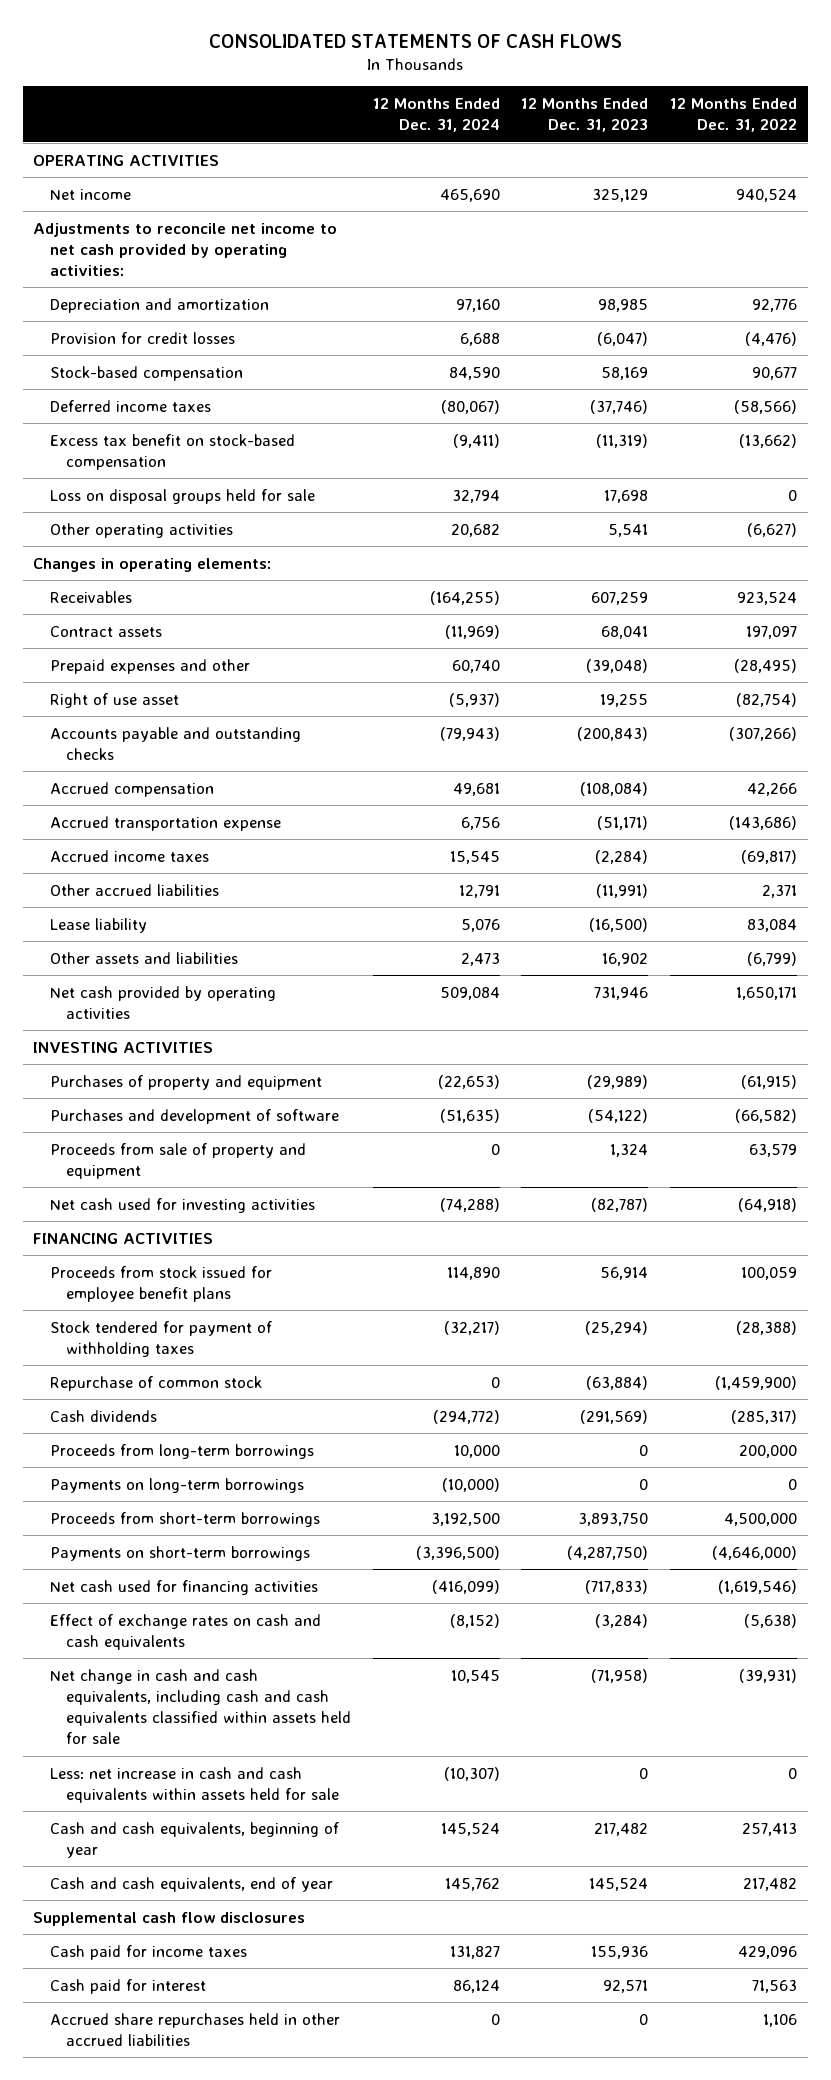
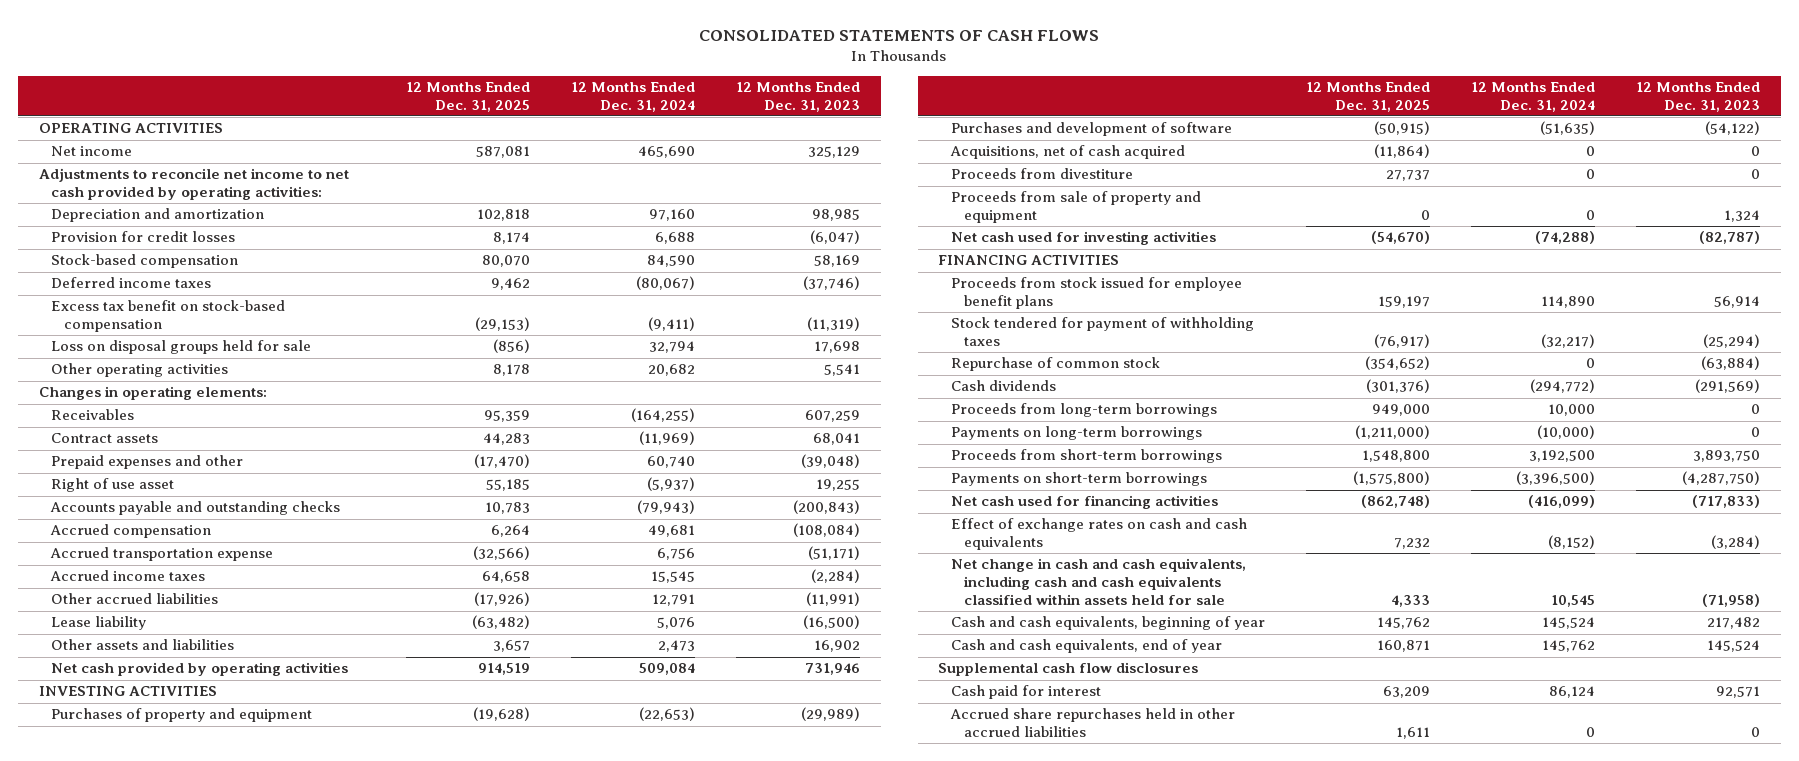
[670,97,798,133] 12 Months Ended Dec. 31, 2022 -> none
none -> [406,82,531,112] 12 Months Ended Dec. 31, 2025
none -> [950,145,1186,160] Acquisitions, net of cash acquired
none -> [951,168,1134,180] Proceeds from divestiture
[49,1766,340,1803] Less: net increase in cash and cash equivalents within assets held for sale -> none
[49,1944,247,1960] Cash paid for income taxes -> none

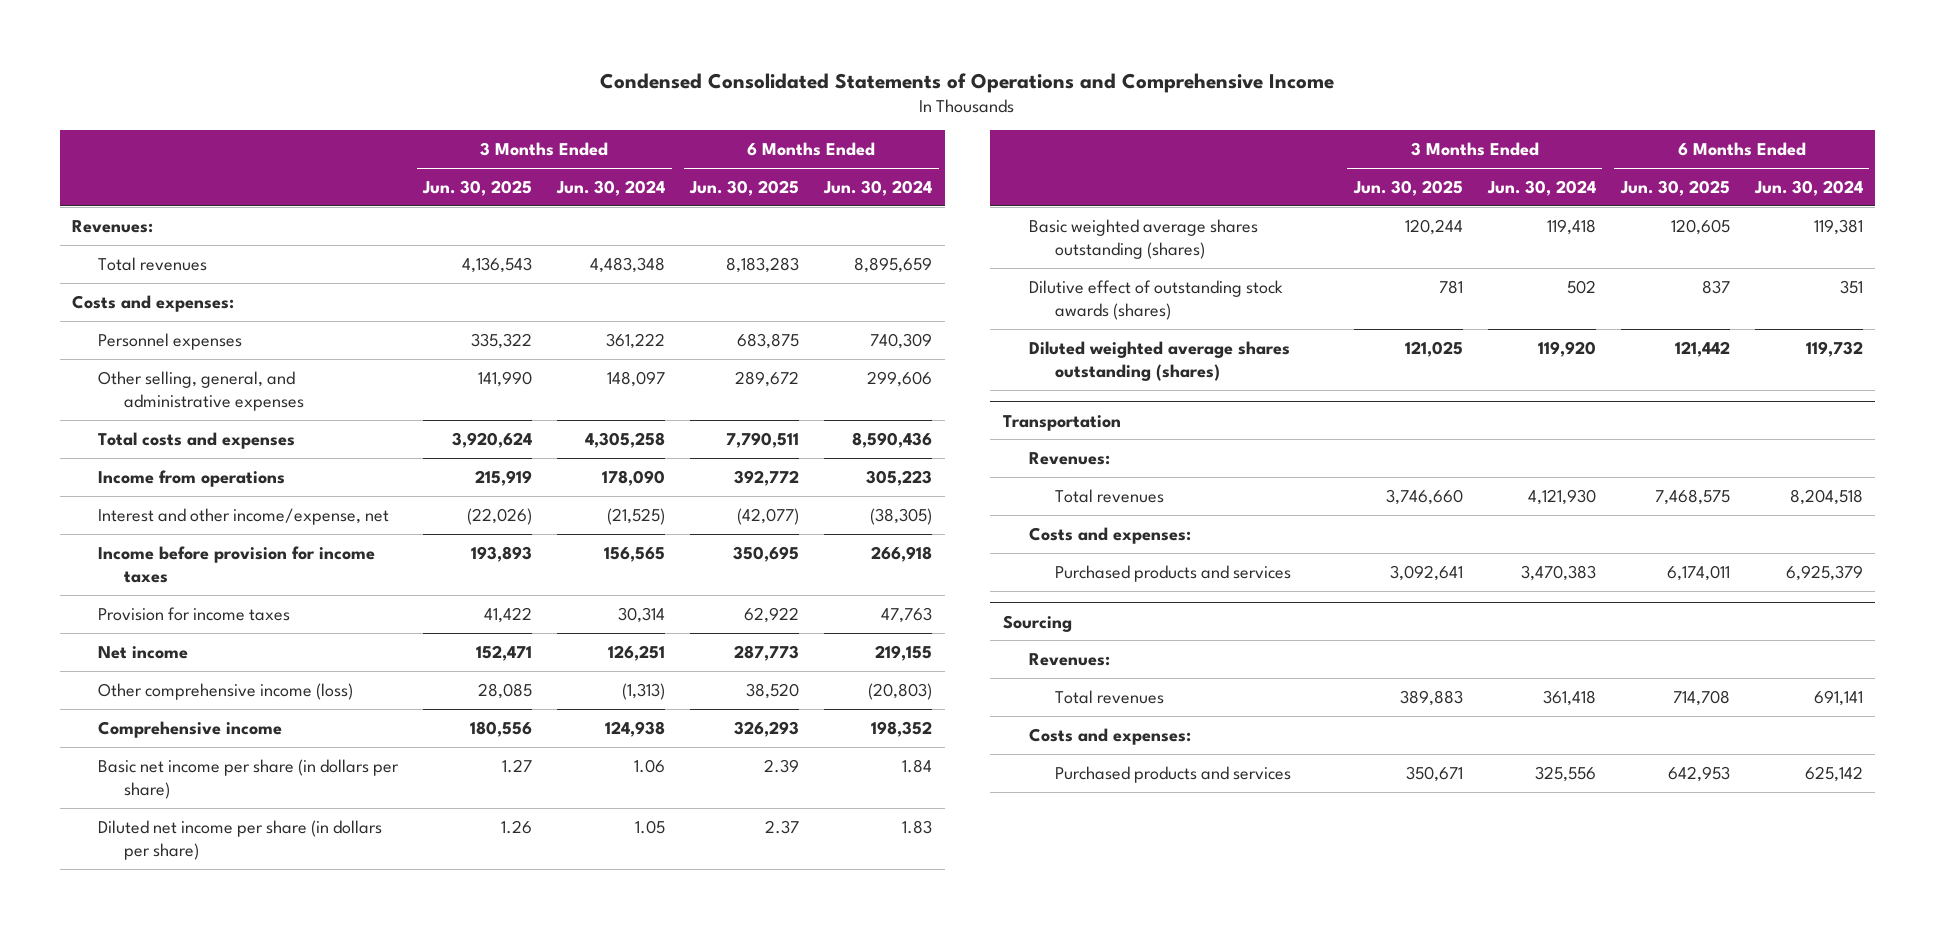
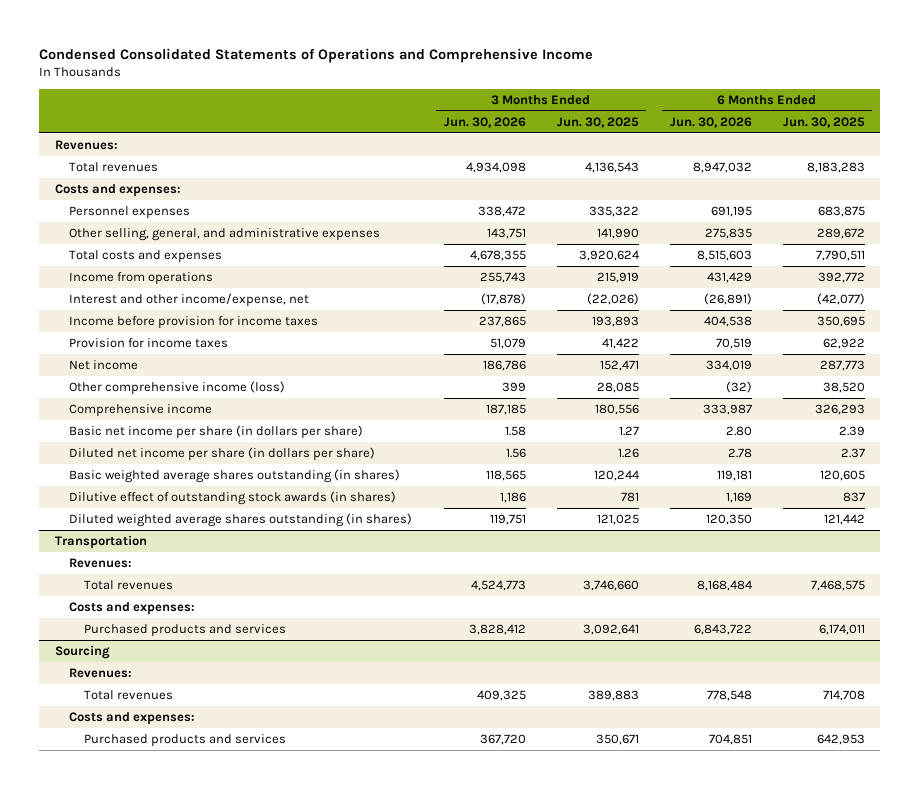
[556,179,666,196] Jun. 30, 2024 -> none
[823,179,933,196] Jun. 30, 2024 -> none
none -> [443,116,526,128] Jun. 30, 2026
none -> [669,116,752,128] Jun. 30, 2026
[1028,218,1258,260] Basic weighted average shares outstanding (shares) -> [69,468,401,483] Basic weighted average shares outstanding (in shares)
[1028,279,1283,321] Dilutive effect of outstanding stock awards (shares) -> [69,490,397,505] Dilutive effect of outstanding stock awards (in shares)
[1028,340,1290,382] Diluted weighted average shares outstanding (shares) -> [69,512,413,527] Diluted weighted average shares outstanding (in shares)

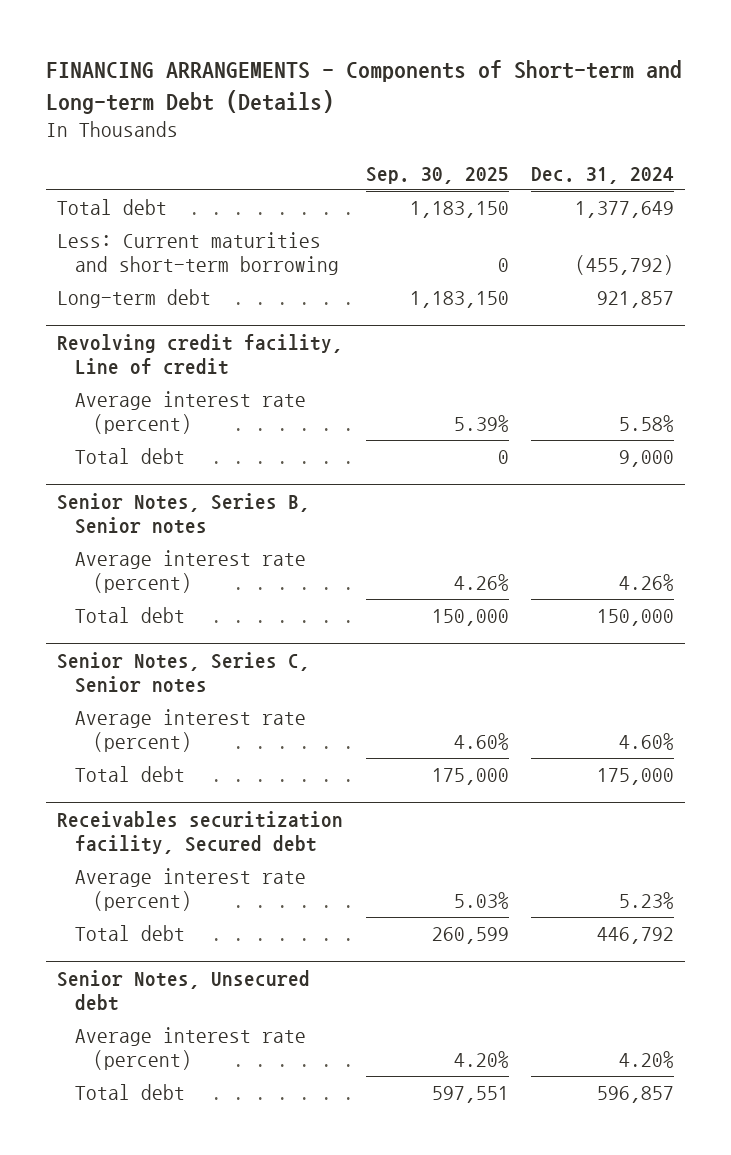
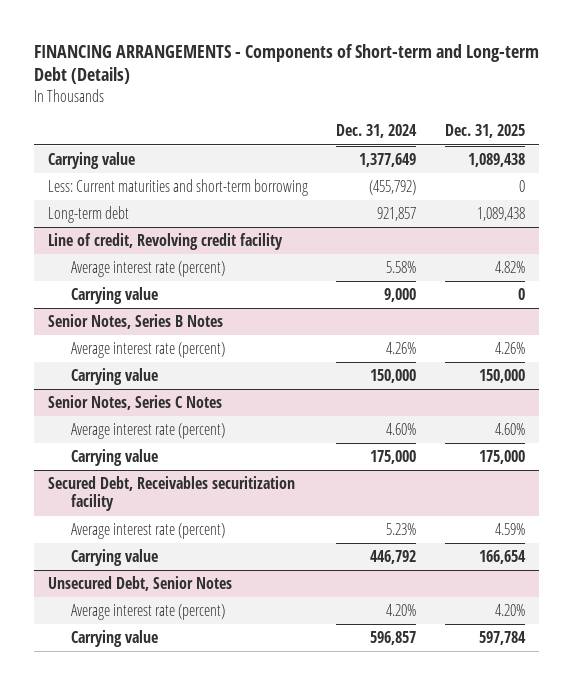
[365,166,509,184] Sep. 30, 2025 -> none
none -> [444,124,525,139] Dec. 31, 2025
[57,199,168,216] Total debt -> [47,152,135,170] Carrying value
[57,334,344,375] Revolving credit facility, Line of credit -> [47,233,283,251] Line of credit, Revolving credit facility
[74,448,185,465] Total debt -> [71,287,159,305] Carrying value
[57,493,311,534] Senior Notes, Series B, Senior notes -> [47,314,223,330] Senior Notes, Series B Notes
[74,607,185,624] Total debt -> [71,368,159,386] Carrying value
[57,652,311,693] Senior Notes, Series C, Senior notes -> [47,395,222,411] Senior Notes, Series C Notes
[74,766,185,783] Total debt -> [71,449,159,467] Carrying value
[57,811,344,854] Receivables securitization facility, Secured debt -> [47,476,295,512] Secured Debt, Receivables securitization facility
[74,925,185,942] Total debt -> [71,549,159,567] Carrying value
[57,970,311,1011] Senior Notes, Unsecured debt -> [47,576,232,592] Unsecured Debt, Senior Notes
[74,1084,185,1101] Total debt -> [71,630,159,648] Carrying value

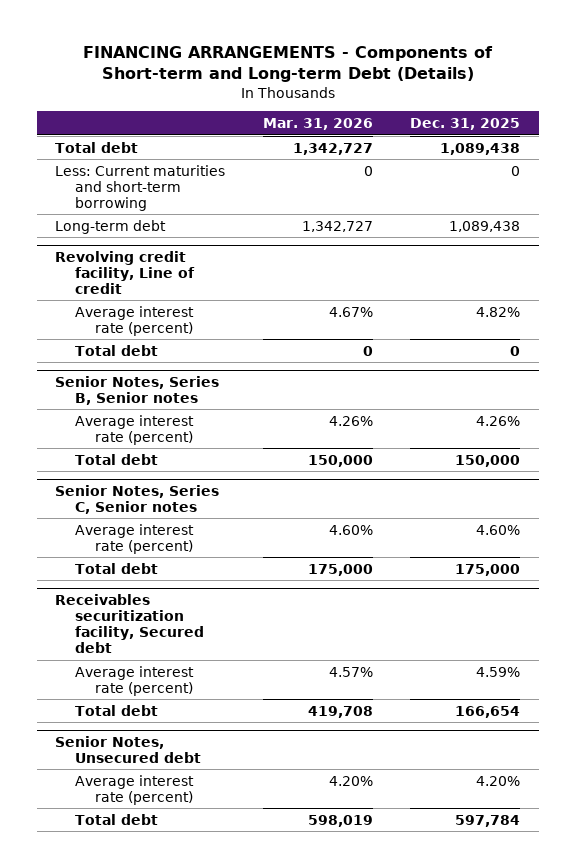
[336,124,418,139] Dec. 31, 2024 -> none
none -> [262,118,373,131] Mar. 31, 2026
[47,152,135,170] Carrying value -> [55,141,139,153] Total debt
[47,233,283,251] Line of credit, Revolving credit facility -> [55,250,196,294] Revolving credit facility, Line of credit
[71,287,159,305] Carrying value -> [75,344,159,356] Total debt
[47,314,223,330] Senior Notes, Series B Notes -> [55,375,220,405] Senior Notes, Series B, Senior notes
[71,368,159,386] Carrying value -> [75,453,159,465] Total debt
[47,395,222,411] Senior Notes, Series C Notes -> [55,484,220,514] Senior Notes, Series C, Senior notes
[71,449,159,467] Carrying value -> [75,562,159,574] Total debt
[47,476,295,512] Secured Debt, Receivables securitization facility -> [55,593,205,654] Receivables securitization facility, Secured debt
[71,549,159,567] Carrying value -> [75,704,159,716] Total debt
[47,576,232,592] Unsecured Debt, Senior Notes -> [55,735,202,763] Senior Notes, Unsecured debt
[71,630,159,648] Carrying value -> [75,813,159,825] Total debt

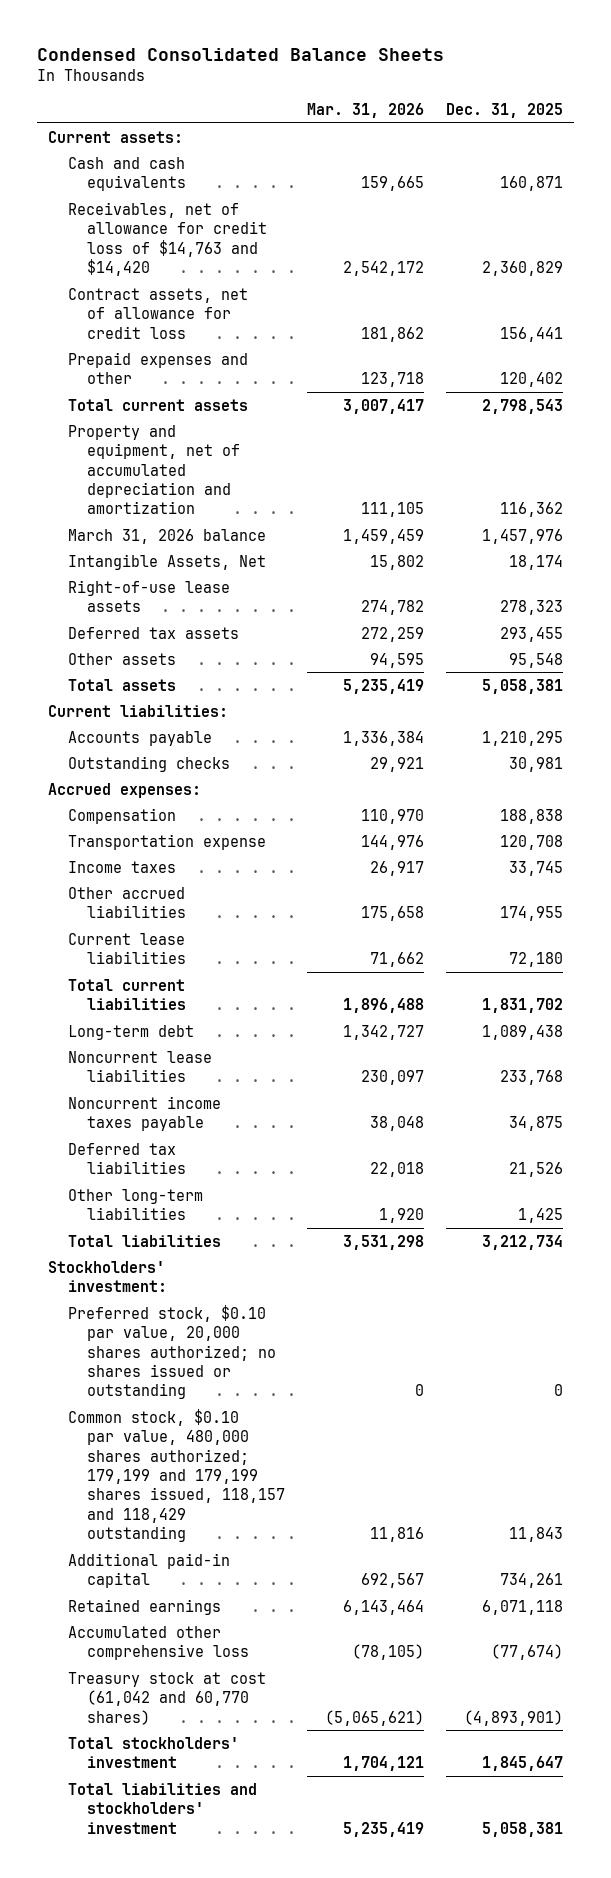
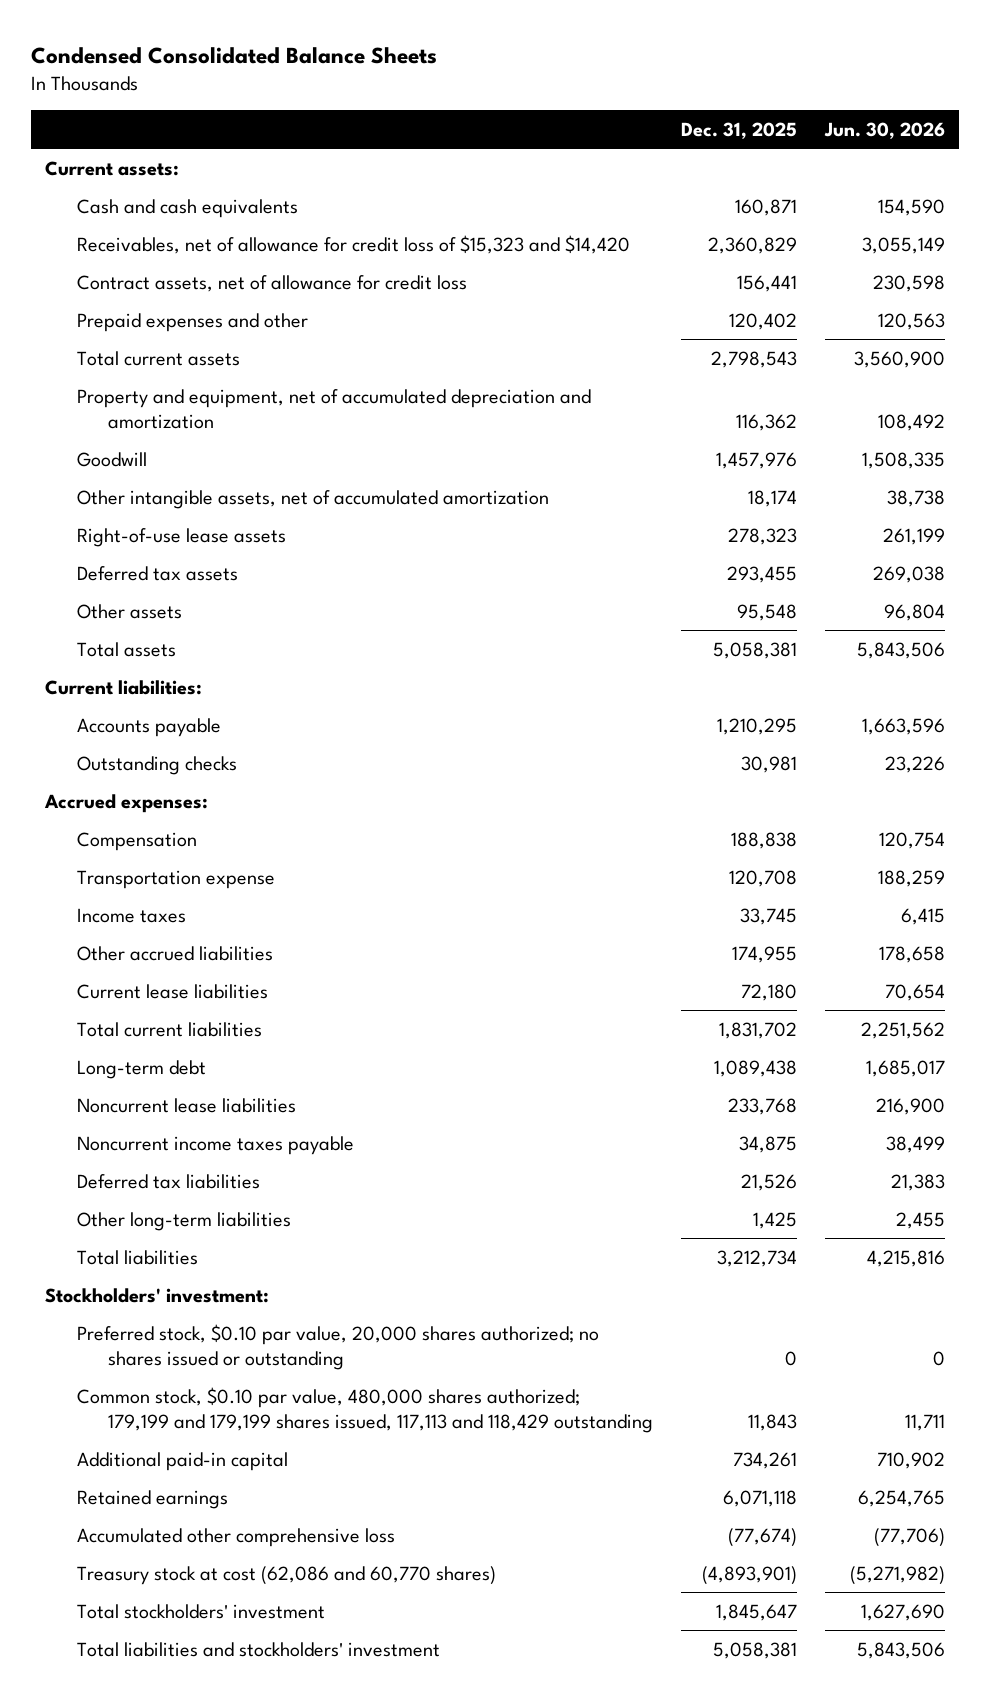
[306,102,424,118] Mar. 31, 2026 -> none
none -> [824,121,946,139] Jun. 30, 2026
[67,201,268,276] Receivables, net of allowance for credit loss of $14,763 and $14,420 -> [76,234,630,254] Receivables, net of allowance for credit loss of $15,323 and $14,420
[67,528,266,544] March 31, 2026 balance -> [76,451,147,467] Goodwill
[67,553,266,570] Intangible Assets, Net -> [76,489,549,509] Other intangible assets, net of accumulated amortization
[67,1408,286,1543] Common stock, $0.10 par value, 480,000 shares authorized; 179,199 and 179,199 shares issued, 118,157 and 118,429 outstanding -> [76,1386,654,1433] Common stock, $0.10 par value, 480,000 shares authorized; 179,199 and 179,199 shares issued, 117,113 and 118,429 outstanding
[67,1671,266,1725] Treasury stock at cost (61,042 and 60,770 shares) -> [76,1565,496,1585] Treasury stock at cost (62,086 and 60,770 shares)

